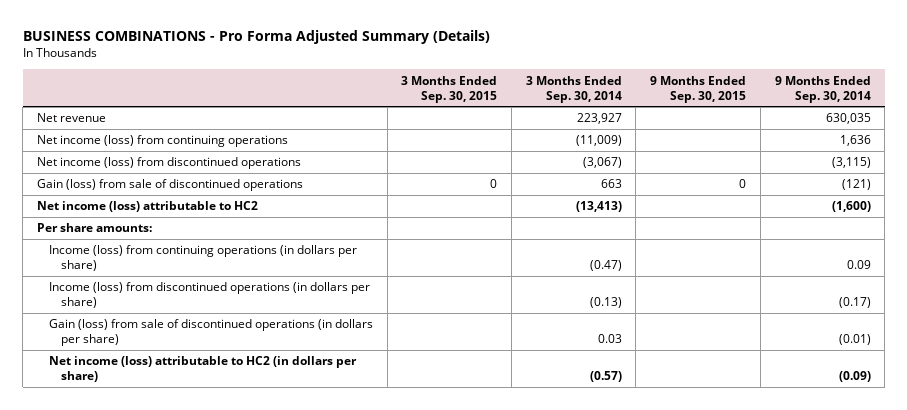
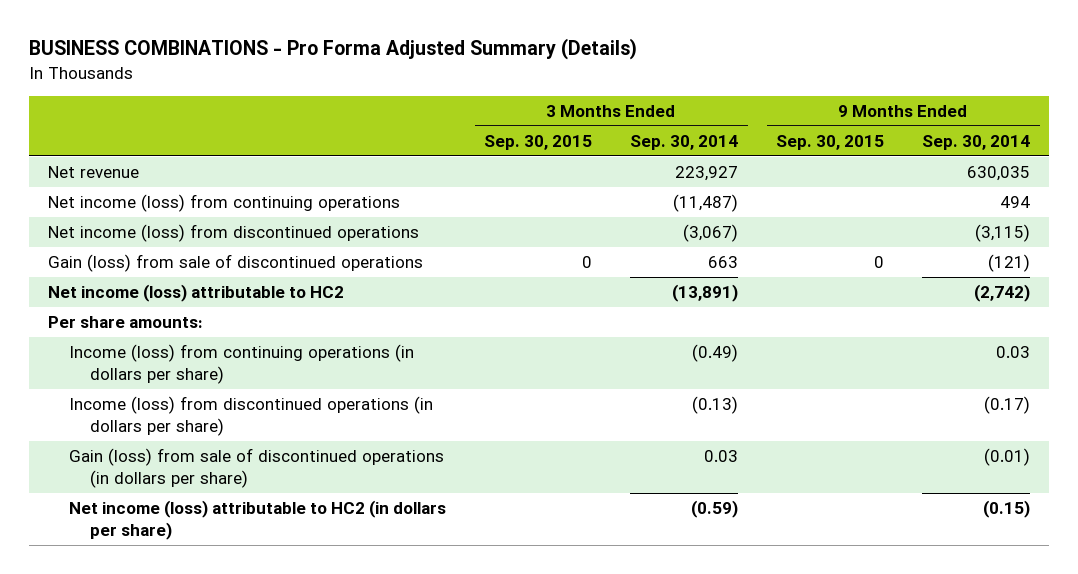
[575,135,622,147] (11,009) -> [673,194,739,213] (11,487)
[839,135,871,147] 1,636 -> [1000,196,1031,209] 494
[575,201,622,213] (13,413) -> [672,284,739,303] (13,891)
[831,201,871,213] (1,600) -> [974,284,1031,303] (2,742)
[589,260,622,272] (0.47) -> [692,344,739,363] (0.49)
[846,260,871,270] 0.09 -> [996,346,1031,359] 0.03
[589,371,622,383] (0.57) -> [691,500,739,519] (0.59)
[838,371,871,383] (0.09) -> [983,500,1031,519] (0.15)

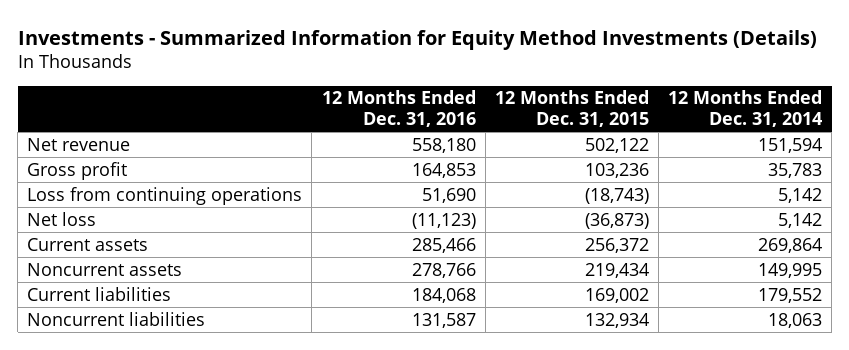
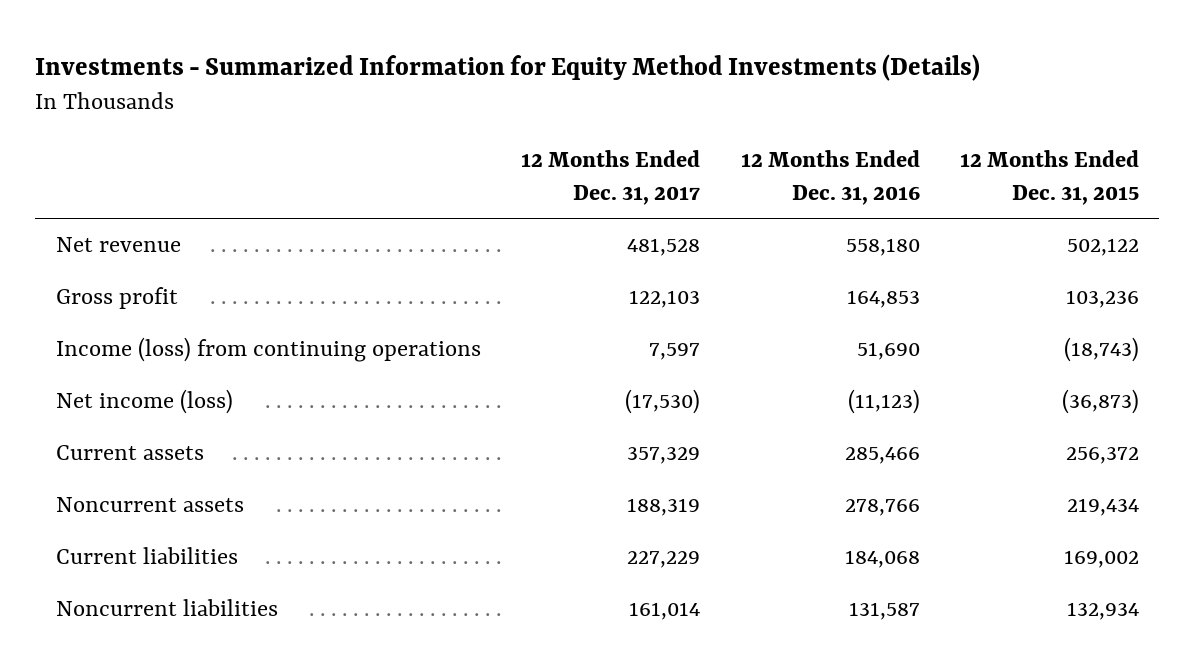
[668,90,823,127] 12 Months Ended Dec. 31, 2014 -> none
none -> [521,150,701,205] 12 Months Ended Dec. 31, 2017
[27,186,303,205] Loss from continuing operations -> [55,337,481,363] Income (loss) from continuing operations
[27,211,97,226] Net loss -> [55,389,233,415] Net income (loss)

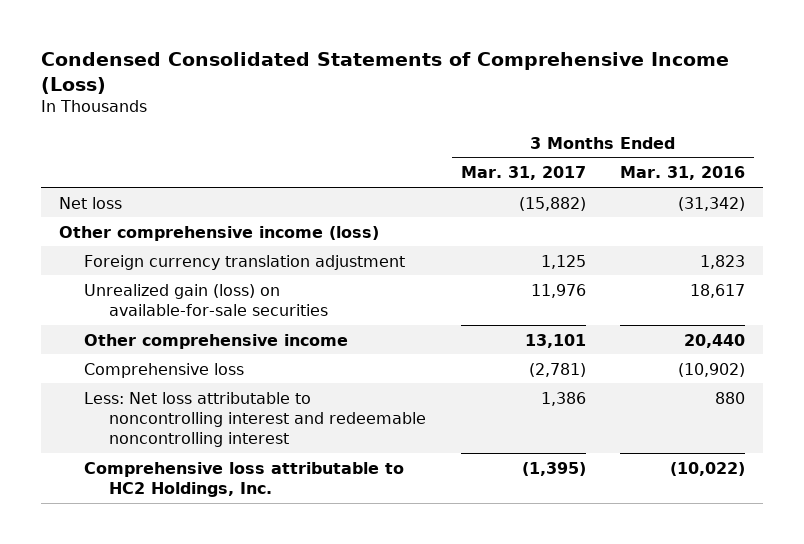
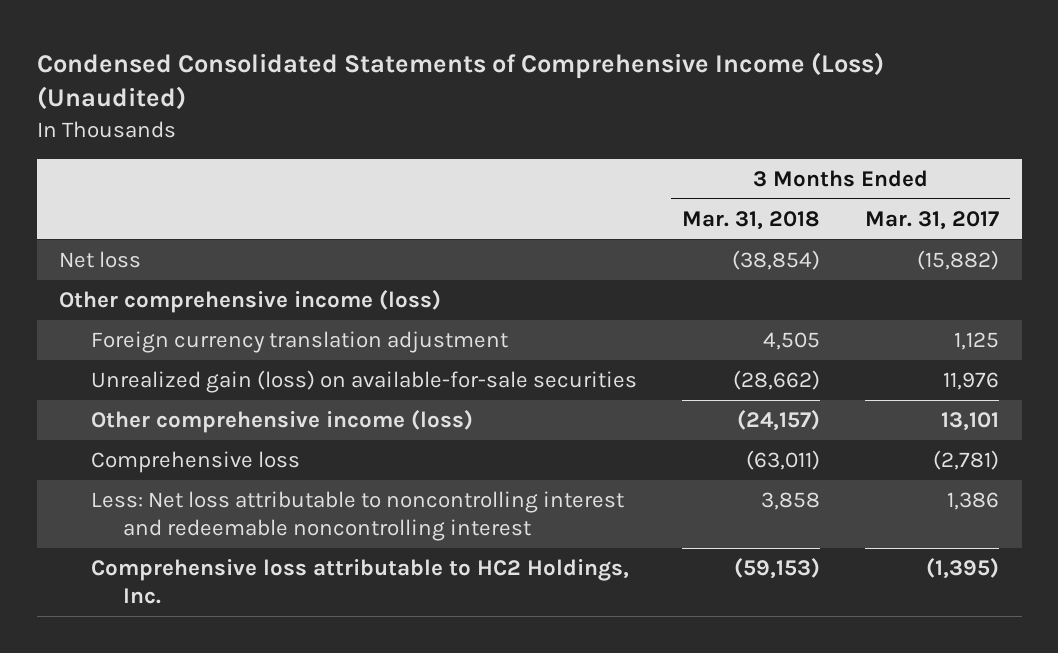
[41,52,730,94] Condensed Consolidated Statements of Comprehensive Income (Loss) -> [36,51,884,111] Condensed Consolidated Statements of Comprehensive Income (Loss) (Unaudited)
[620,166,746,181] Mar. 31, 2016 -> none
none -> [682,210,821,230] Mar. 31, 2018
[83,333,348,349] Other comprehensive income -> [91,409,474,433] Other comprehensive income (loss)

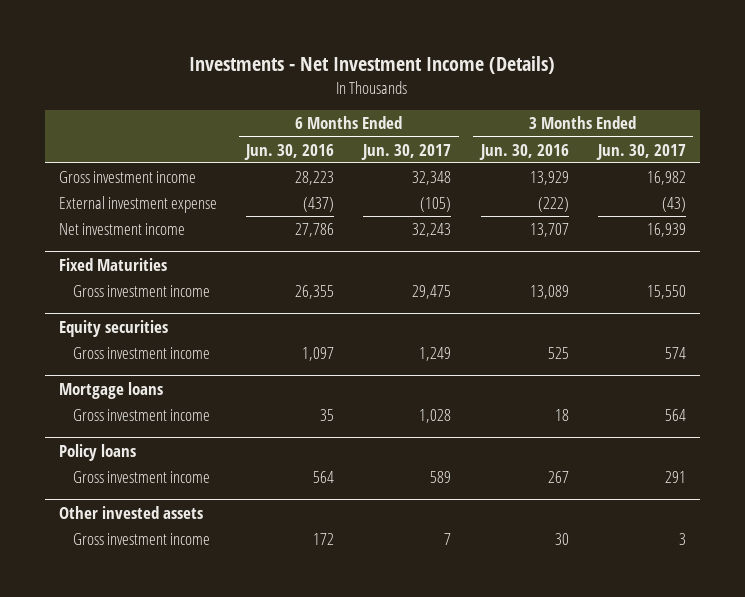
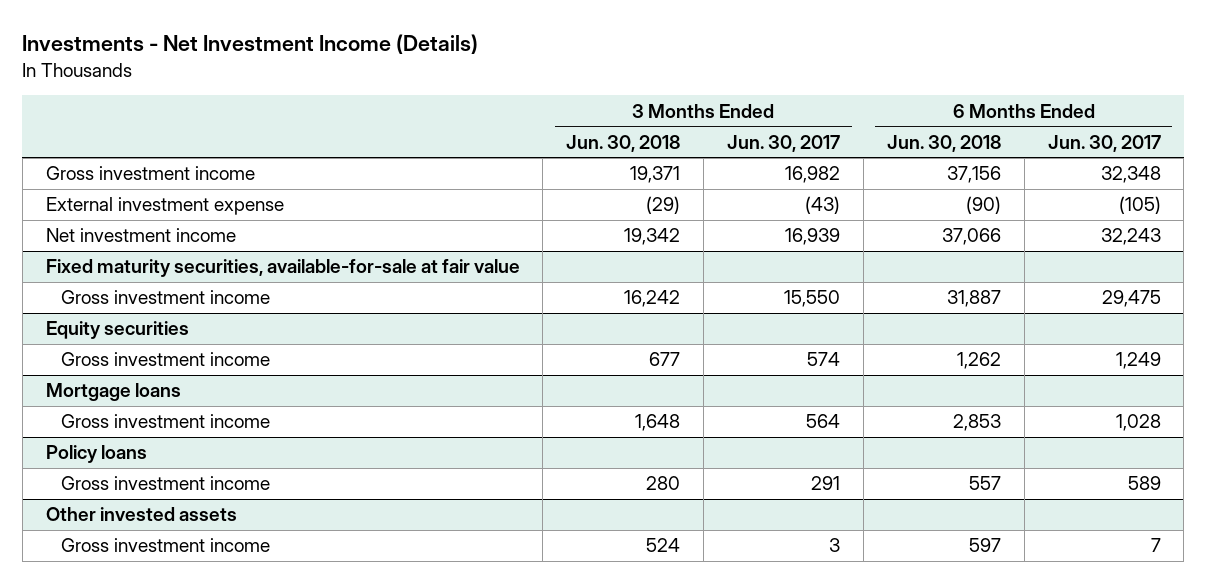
[244,143,335,160] Jun. 30, 2016 -> none
[478,143,569,160] Jun. 30, 2016 -> none
none -> [566,134,681,152] Jun. 30, 2018
none -> [886,134,1001,152] Jun. 30, 2018
[59,257,168,271] Fixed Maturities -> [45,259,520,278] Fixed maturity securities, available-for-sale at fair value

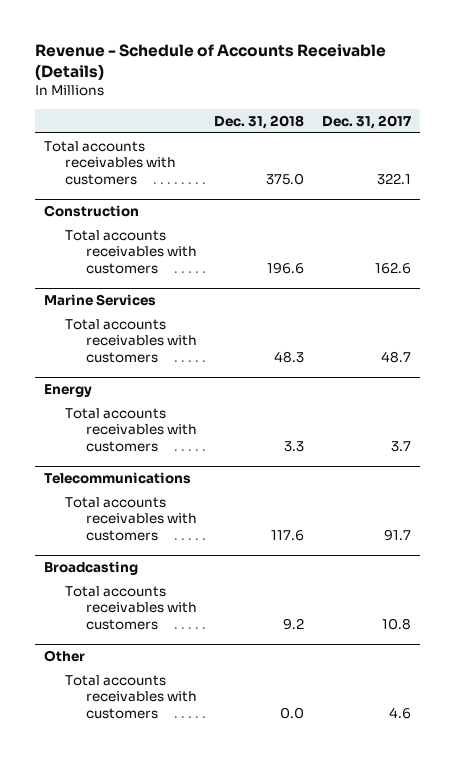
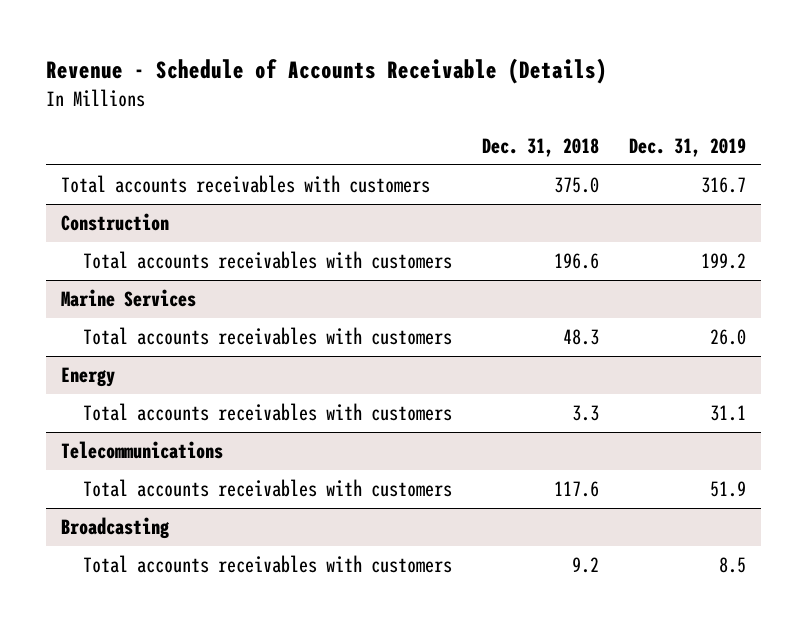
[322,114,412,129] Dec. 31, 2017 -> none
none -> [629,137,747,157] Dec. 31, 2019
[44,650,86,663] Other -> none
[64,674,197,719] Total accounts receivables with customers -> none

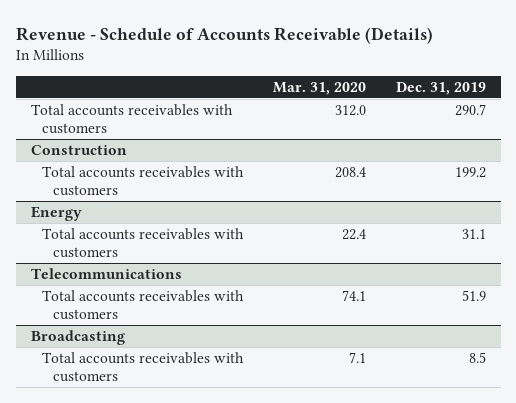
[482,137,600,157] Dec. 31, 2018 -> none
none -> [272,81,366,95] Mar. 31, 2020
[701,177,747,194] 316.7 -> [454,104,486,117] 290.7
[61,289,197,308] Marine Services -> none
[83,327,453,346] Total accounts receivables with customers -> none

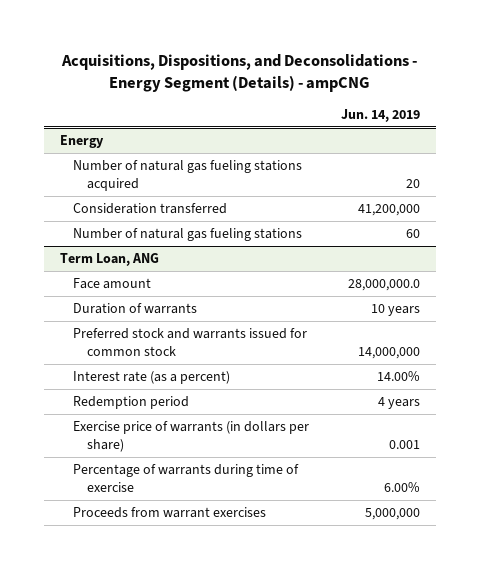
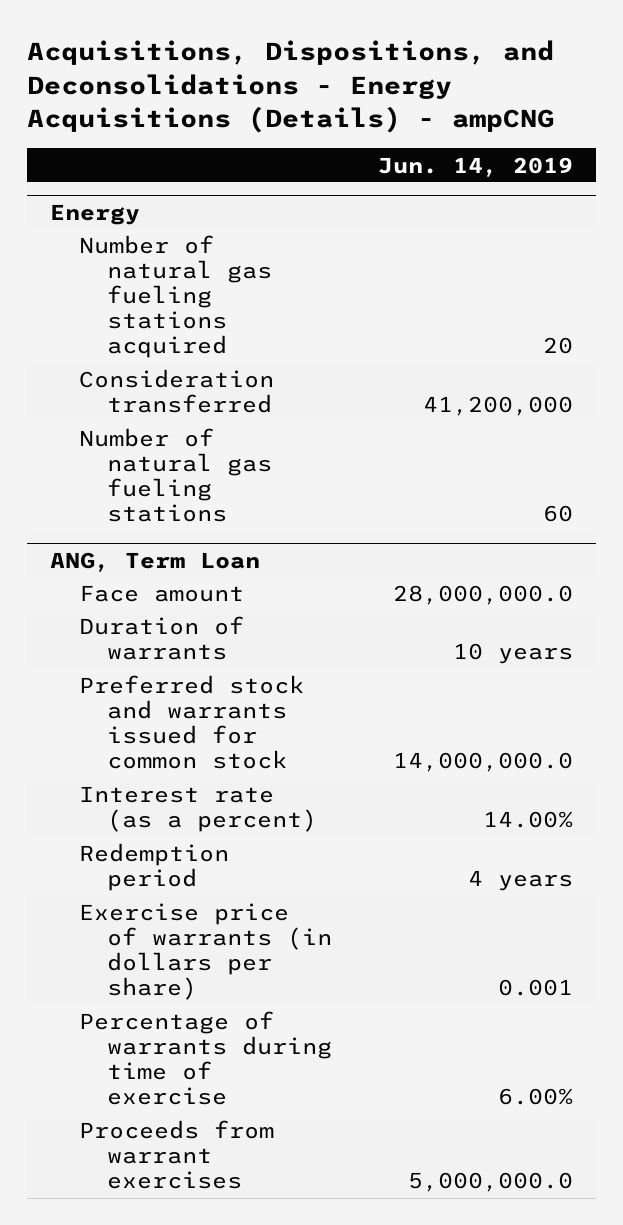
[60,53,417,92] Acquisitions, Dispositions, and Deconsolidations - Energy Segment (Details) - ampCNG -> [27,40,555,133] Acquisitions, Dispositions, and Deconsolidations - Energy Acquisitions (Details) - ampCNG
[59,253,159,267] Term Loan, ANG -> [50,551,261,572] ANG, Term Loan
[358,347,421,360] 14,000,000 -> [393,752,574,773] 14,000,000.0
[365,508,421,521] 5,000,000 -> [408,1172,574,1193] 5,000,000.0

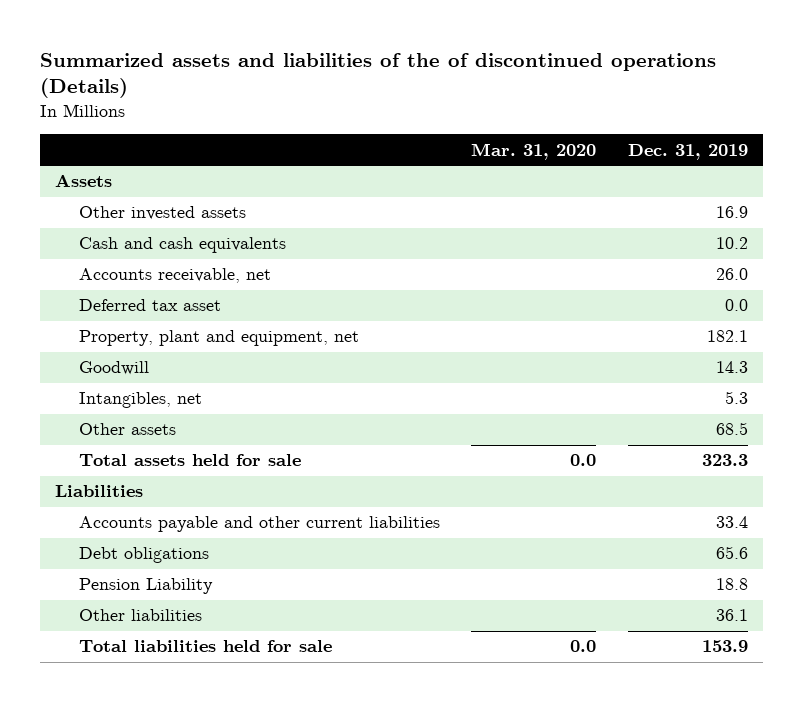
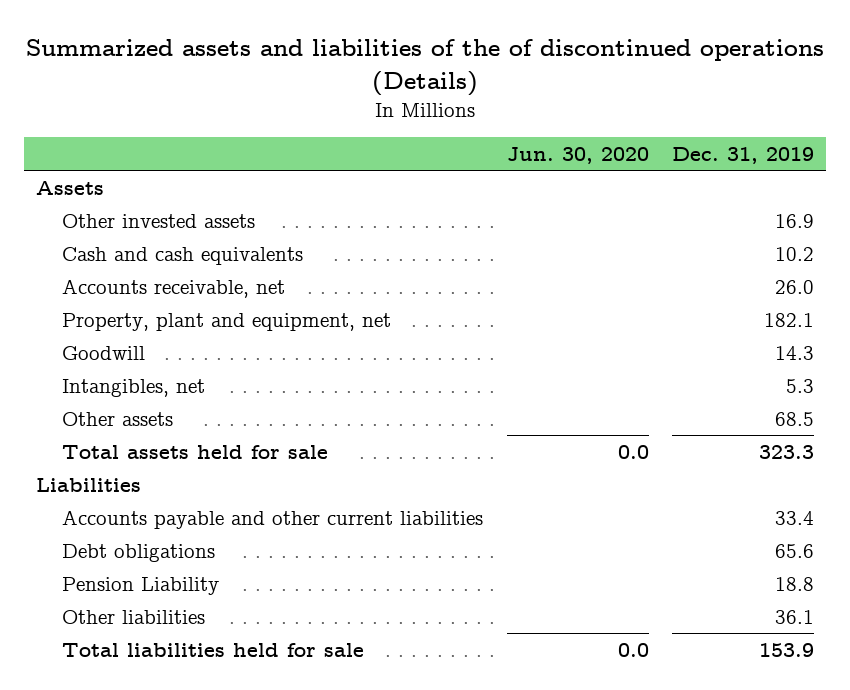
[471,142,597,160] Mar. 31, 2020 -> none
none -> [506,146,649,164] Jun. 30, 2020
[79,299,222,312] Deferred tax asset -> none

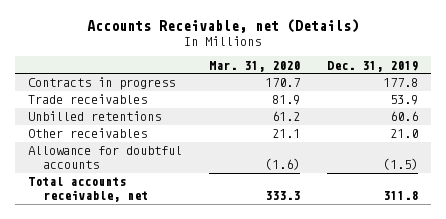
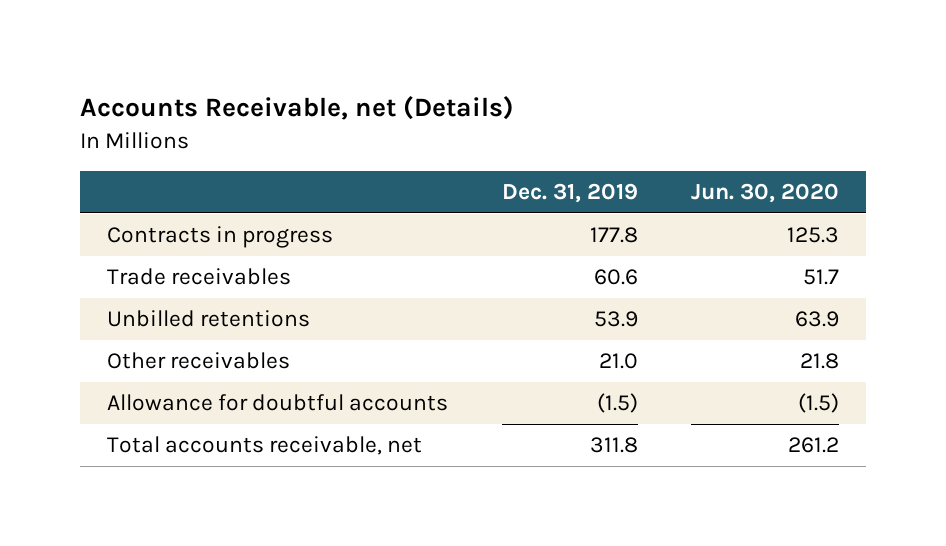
[209,60,301,72] Mar. 31, 2020 -> none
none -> [691,183,840,204] Jun. 30, 2020
[389,95,418,106] 53.9 -> [593,269,638,286] 60.6
[389,111,418,122] 60.6 -> [593,311,638,328] 53.9

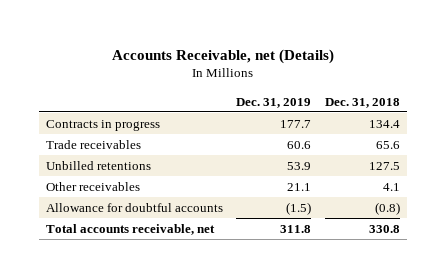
[691,183,840,204] Jun. 30, 2020 -> none
none -> [324,97,400,108] Dec. 31, 2018
[589,227,638,244] 177.8 -> [280,119,312,128] 177.7
[598,353,638,370] 21.0 -> [287,182,312,191] 21.1

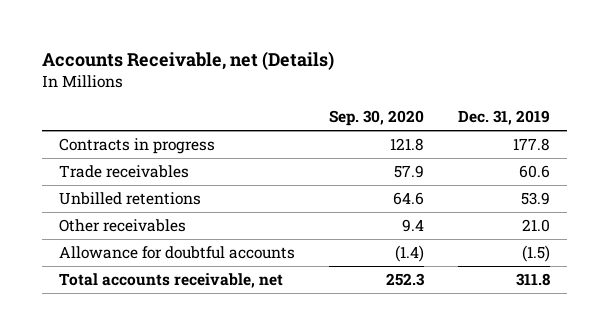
[324,97,400,108] Dec. 31, 2018 -> none
none -> [329,109,425,126] Sep. 30, 2020
[280,119,312,128] 177.7 -> [513,138,551,152] 177.8
[287,182,312,191] 21.1 -> [522,219,551,233] 21.0

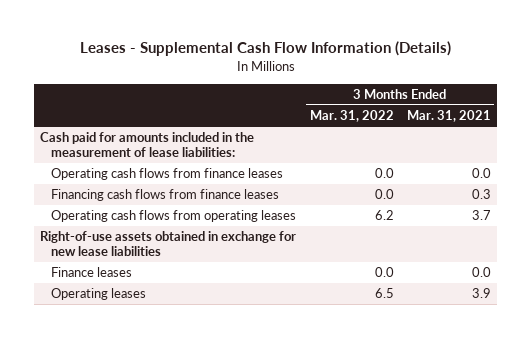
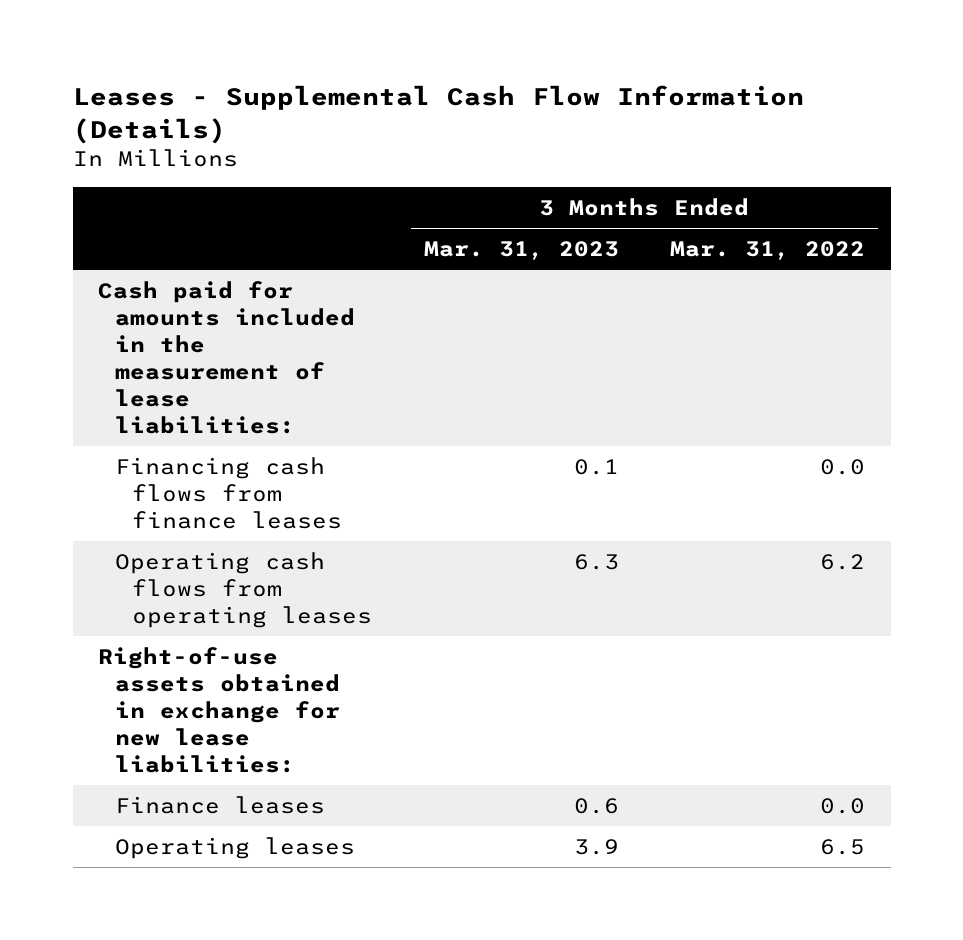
[406,110,491,123] Mar. 31, 2021 -> none
none -> [423,241,619,261] Mar. 31, 2023
[50,168,283,181] Operating cash flows from finance leases -> none
[40,231,297,257] Right-of-use assets obtained in exchange for new lease liabilities -> [98,646,341,773] Right-of-use assets obtained in exchange for new lease liabilities:

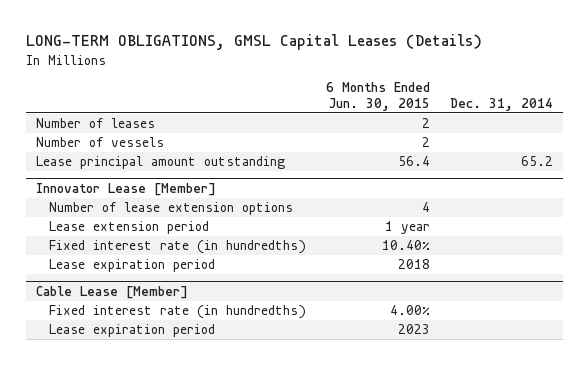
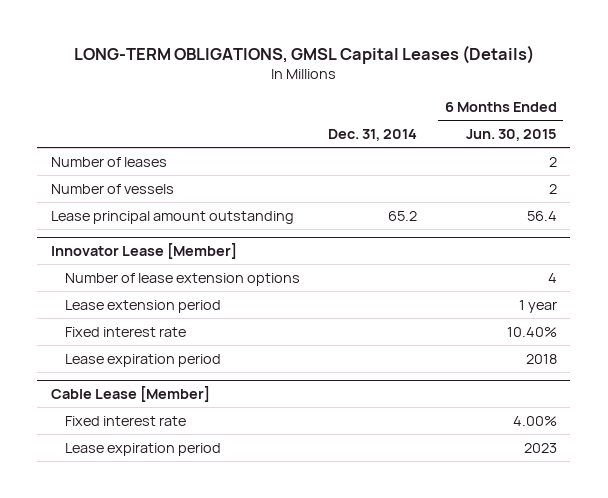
[48,240,306,255] Fixed interest rate (in hundredths) -> [64,326,186,337] Fixed interest rate
[48,305,306,320] Fixed interest rate (in hundredths) -> [64,415,186,426] Fixed interest rate

